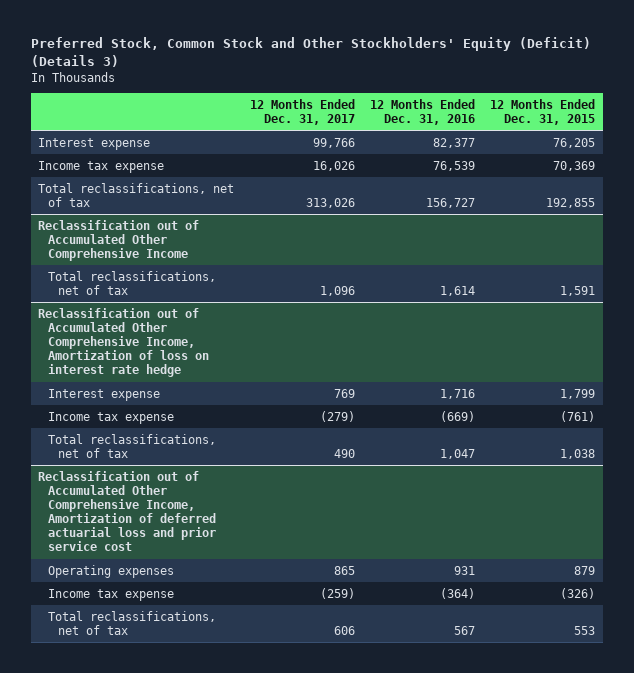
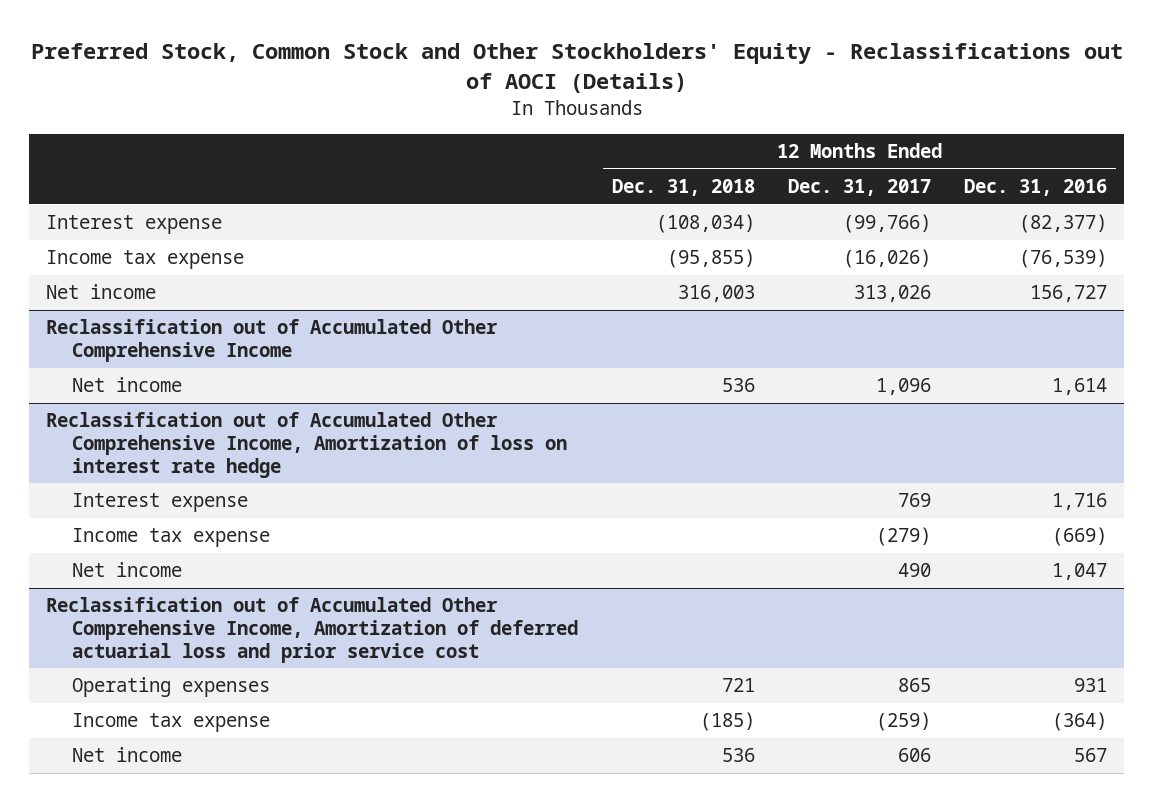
[30,37,591,68] Preferred Stock, Common Stock and Other Stockholders' Equity (Deficit) (Details 3) -> [30,42,1123,93] Preferred Stock, Common Stock and Other Stockholders' Equity - Reclassifications out of AOCI (Details)
[490,98,596,125] 12 Months Ended Dec. 31, 2015 -> none
none -> [611,179,755,197] Dec. 31, 2018
[312,137,355,148] 99,766 -> [843,214,932,234] (99,766)
[432,137,475,148] 82,377 -> [1019,214,1108,234] (82,377)
[312,160,355,171] 16,026 -> [843,249,932,269] (16,026)
[432,160,475,171] 76,539 -> [1019,249,1108,269] (76,539)
[38,182,235,207] Total reclassifications, net of tax -> [45,284,156,300] Net income
[48,270,217,295] Total reclassifications, net of tax -> [72,377,183,393] Net income
[48,433,217,458] Total reclassifications, net of tax -> [72,562,183,578] Net income
[48,610,217,635] Total reclassifications, net of tax -> [72,747,183,763] Net income

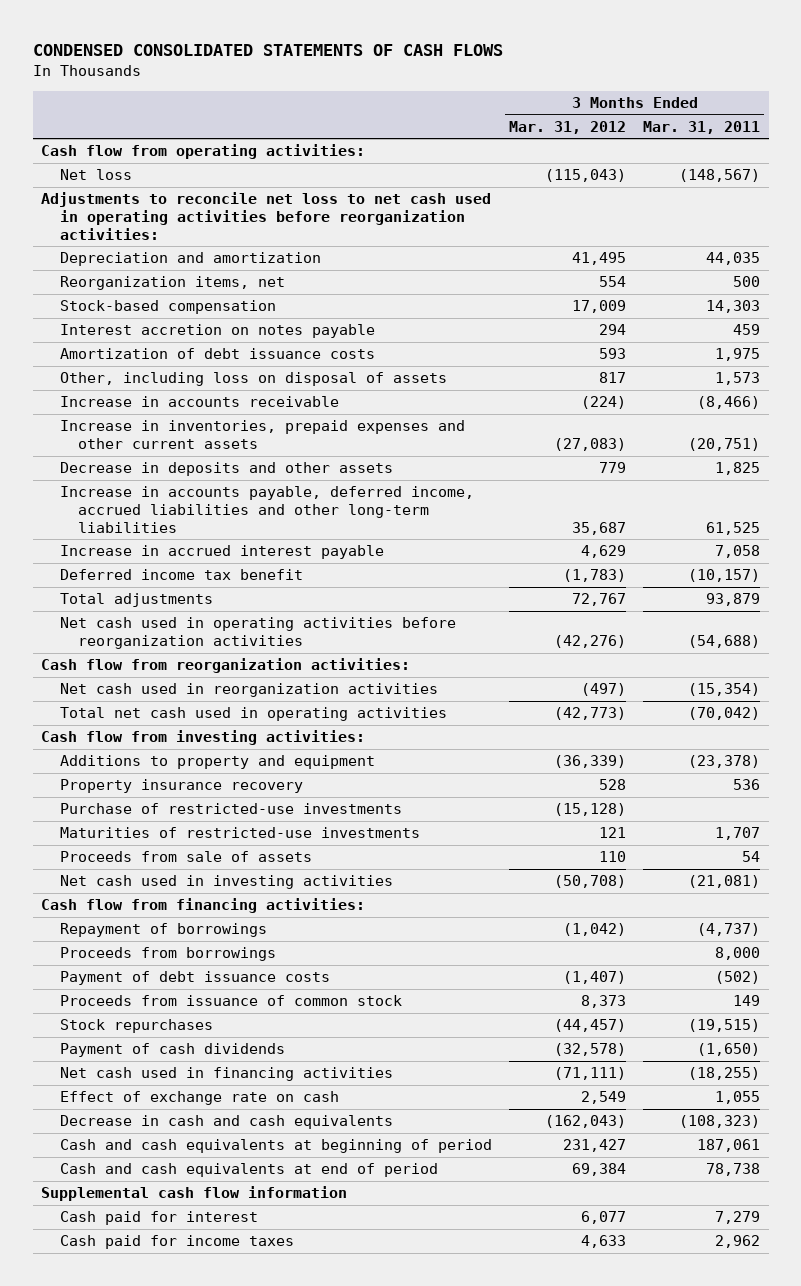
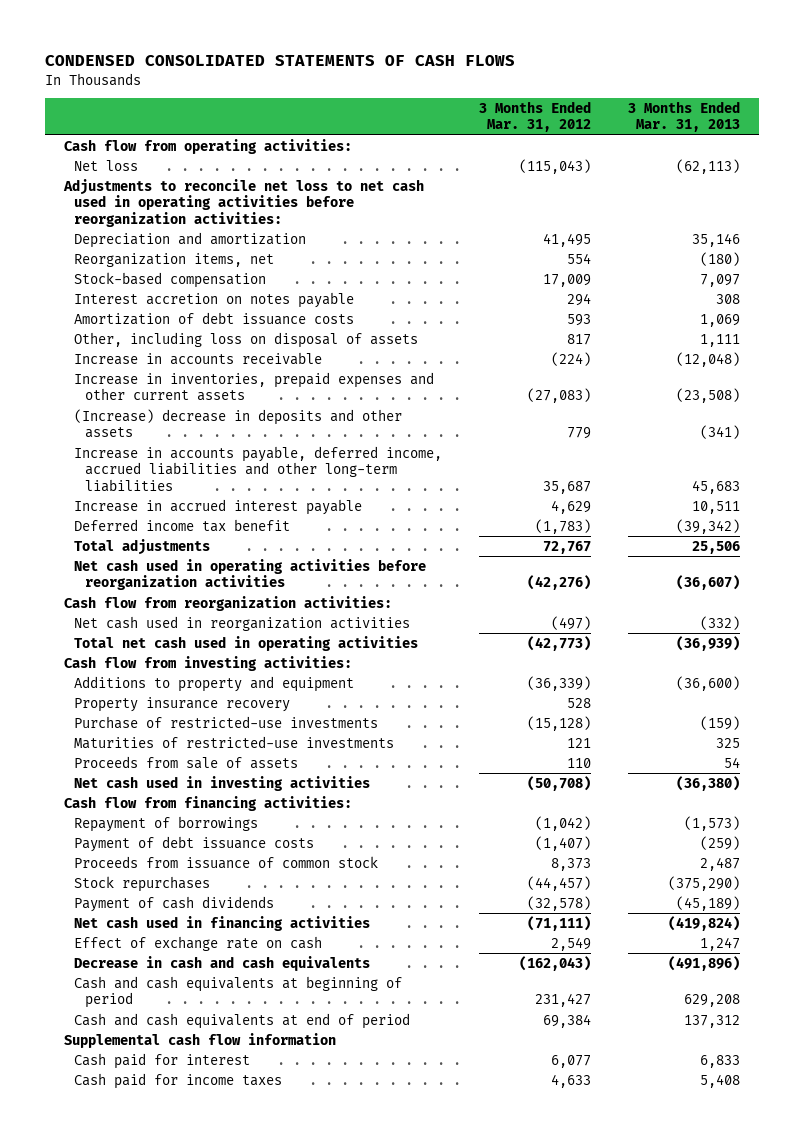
[643,120,761,134] Mar. 31, 2011 -> none
none -> [628,101,741,133] 3 Months Ended Mar. 31, 2013
[59,462,393,477] Decrease in deposits and other assets -> [74,408,403,439] (Increase) decrease in deposits and other assets
[59,947,276,962] Proceeds from borrowings -> none

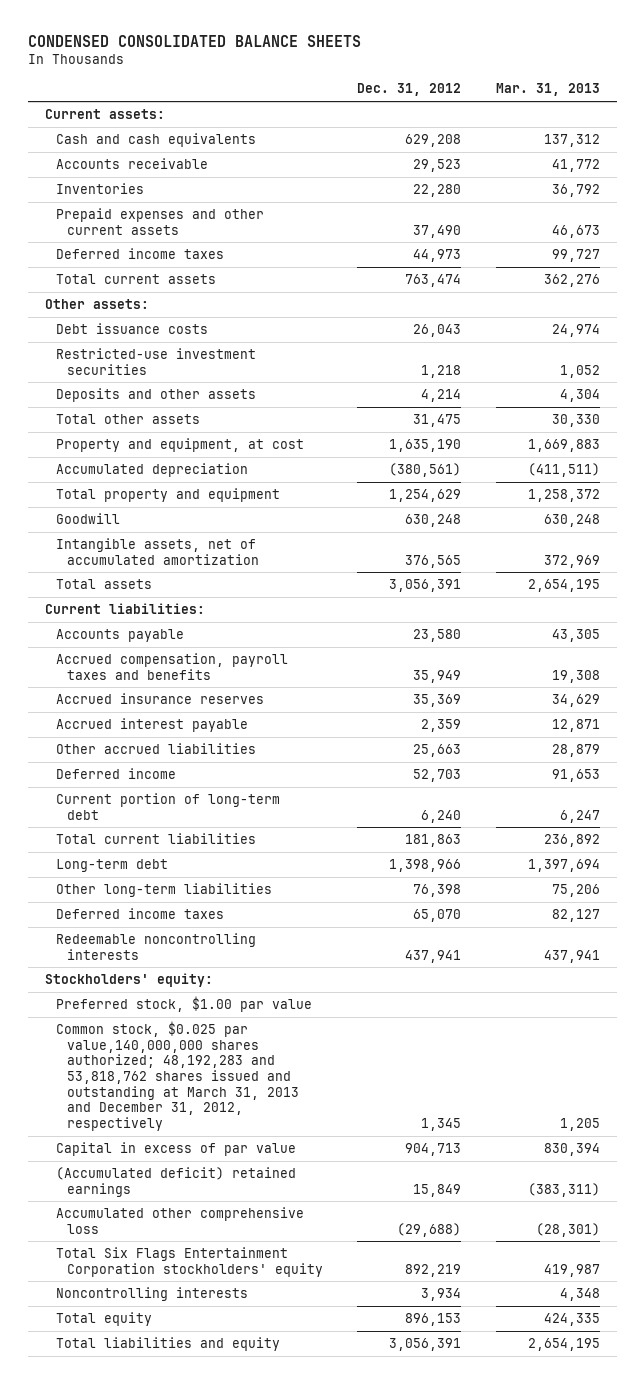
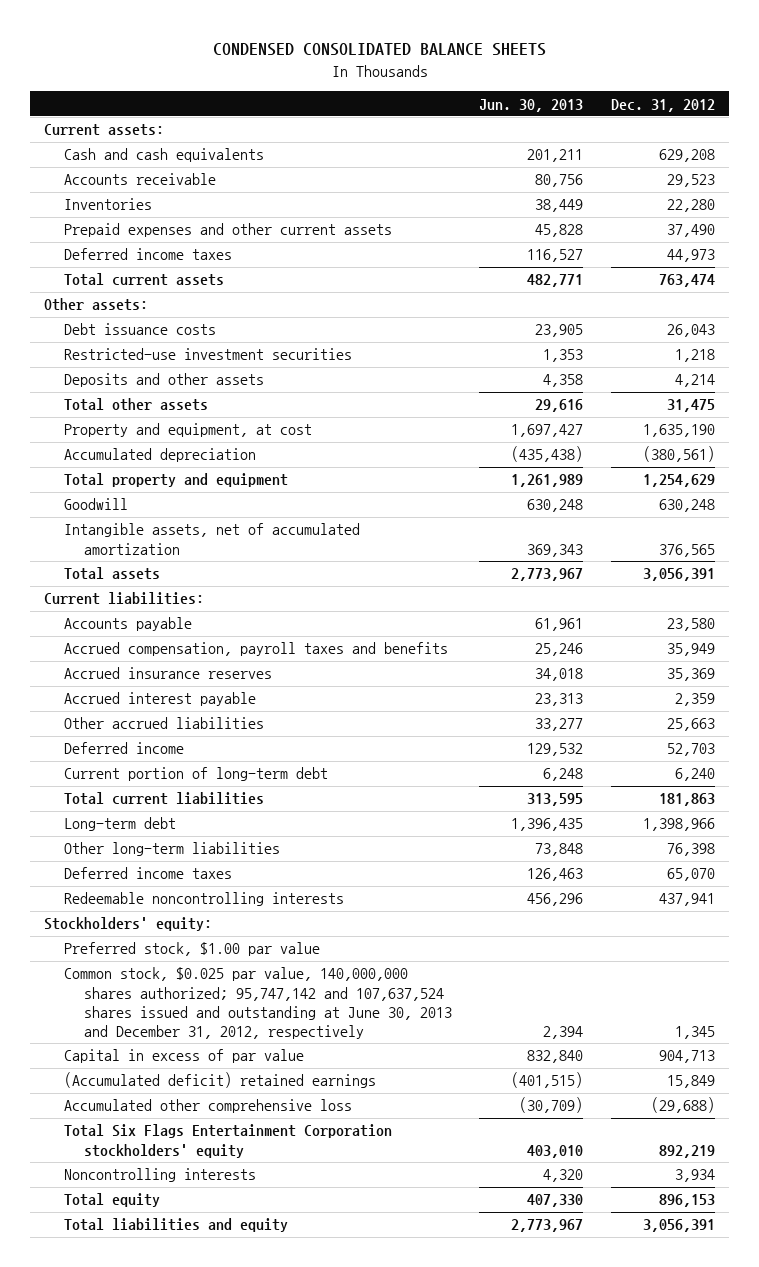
[495,83,600,97] Mar. 31, 2013 -> none
none -> [479,98,584,112] Jun. 30, 2013
[55,1020,299,1132] Common stock, $0.025 par value,140,000,000 shares authorized; 48,192,283 and 53,818,762 shares issued and outstanding at March 31, 2013 and December 31, 2012, respectively -> [63,967,452,1040] Common stock, $0.025 par value, 140,000,000 shares authorized; 95,747,142 and 107,637,524 shares issued and outstanding at June 30, 2013 and December 31, 2012, respectively

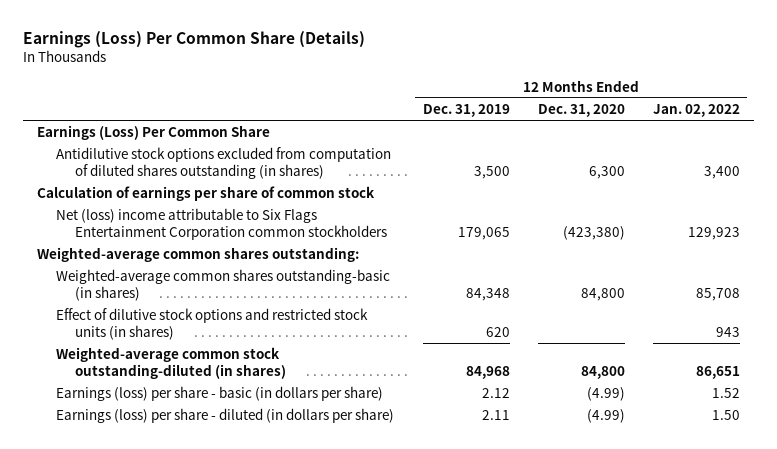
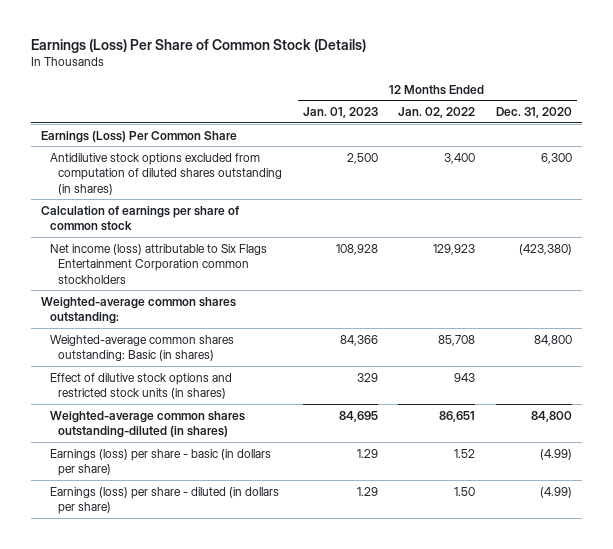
[22,30,365,48] Earnings (Loss) Per Common Share (Details) -> [30,38,366,53] Earnings (Loss) Per Share of Common Stock (Details)
[422,103,510,117] Dec. 31, 2019 -> none
none -> [302,107,378,119] Jan. 01, 2023
[56,208,388,240] Net (loss) income attributable to Six Flags Entertainment Corporation common stockholders -> [49,243,267,284] Net income (loss) attributable to Six Flags Entertainment Corporation common stockholders
[56,269,391,301] Weighted-average common shares outstanding-basic (in shares) -> [49,334,234,362] Weighted-average common shares outstanding: Basic (in shares)
[56,347,287,379] Weighted-average common stock outstanding-diluted (in shares) -> [49,410,245,439] Weighted-average common shares outstanding-diluted (in shares)

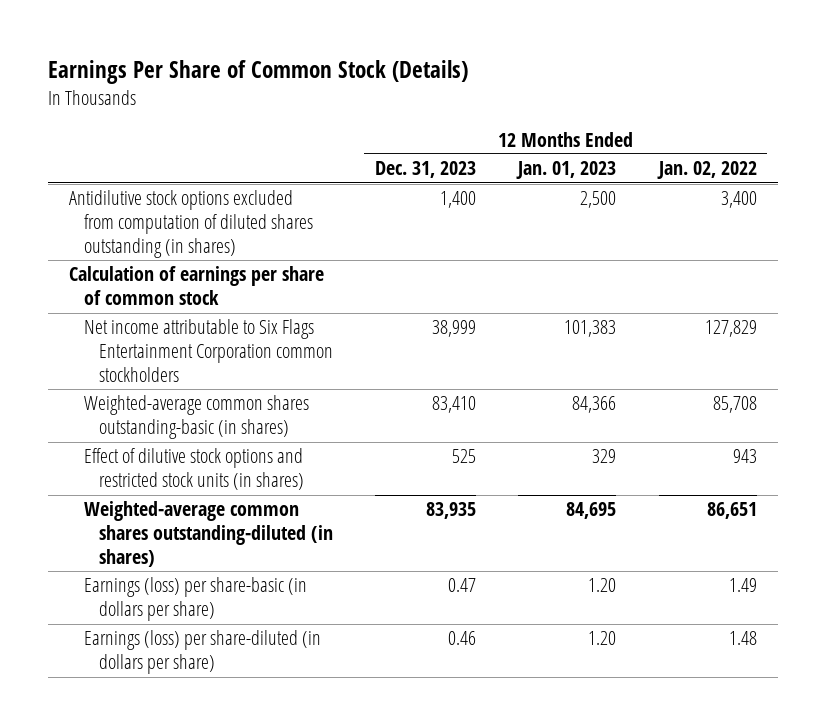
[30,38,366,53] Earnings (Loss) Per Share of Common Stock (Details) -> [47,60,468,85] Earnings Per Share of Common Stock (Details)
[495,107,572,119] Dec. 31, 2020 -> none
none -> [375,161,477,179] Dec. 31, 2023
[41,130,238,143] Earnings (Loss) Per Common Share -> none
[41,296,237,325] Weighted-average common shares outstanding: -> none
[49,243,267,284] Net income (loss) attributable to Six Flags Entertainment Corporation common stockholders -> [83,319,333,383] Net income attributable to Six Flags Entertainment Corporation common stockholders
[335,243,378,255] 108,928 -> [564,320,617,338] 101,383
[433,243,476,255] 129,923 -> [704,320,757,338] 127,829
[49,334,234,362] Weighted-average common shares outstanding: Basic (in shares) -> [83,395,309,440] Weighted-average common shares outstanding-basic (in shares)
[49,448,271,477] Earnings (loss) per share - basic (in dollars per share) -> [83,577,307,622] Earnings (loss) per share-basic (in dollars per share)
[356,448,378,458] 1.29 -> [588,578,617,593] 1.20
[454,448,476,458] 1.52 -> [728,578,757,593] 1.49
[49,486,279,515] Earnings (loss) per share - diluted (in dollars per share) -> [83,630,321,675] Earnings (loss) per share-diluted (in dollars per share)
[356,486,378,496] 1.29 -> [588,631,617,646] 1.20
[454,486,476,496] 1.50 -> [728,631,757,646] 1.48

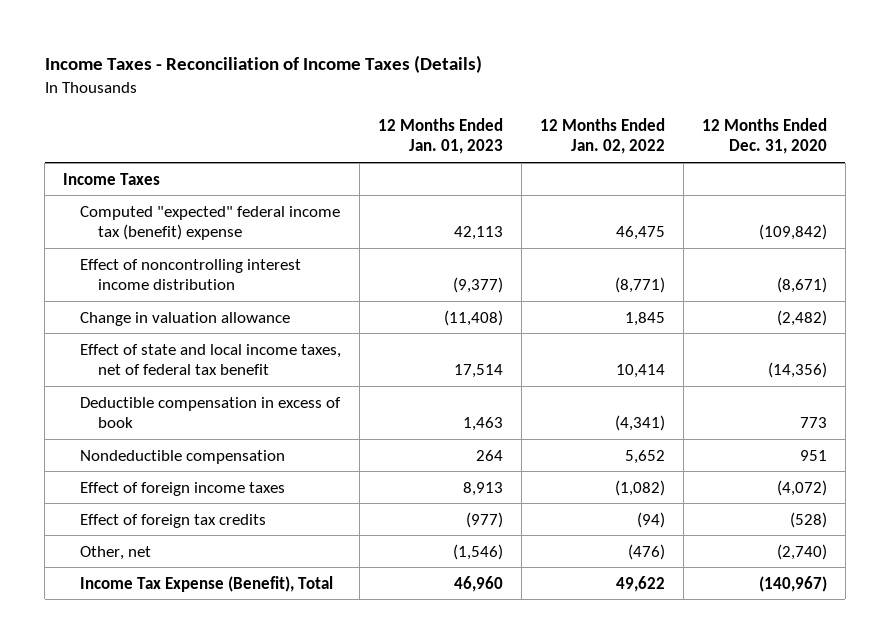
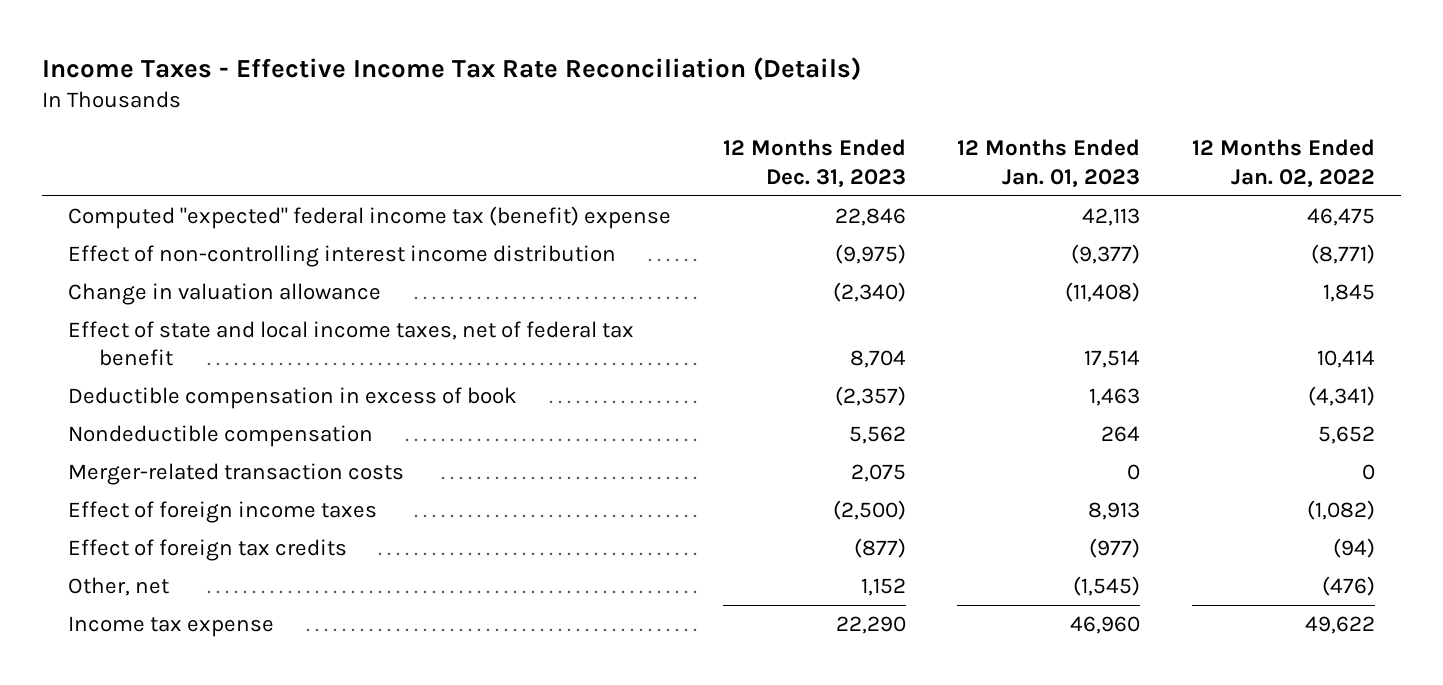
[44,55,482,74] Income Taxes - Reconciliation of Income Taxes (Details) -> [41,56,861,81] Income Taxes - Effective Income Tax Rate Reconciliation (Details)
[701,118,827,155] 12 Months Ended Dec. 31, 2020 -> none
none -> [722,139,906,188] 12 Months Ended Dec. 31, 2023
[62,172,160,185] Income Taxes -> none
[80,258,302,290] Effect of noncontrolling interest income distribution -> [67,244,616,267] Effect of non-controlling interest income distribution
none -> [67,462,404,485] Merger-related transaction costs
[453,543,504,560] (1,546) -> [1073,575,1141,596] (1,545)
[80,575,334,592] Income Tax Expense (Benefit), Total -> [67,615,274,637] Income tax expense

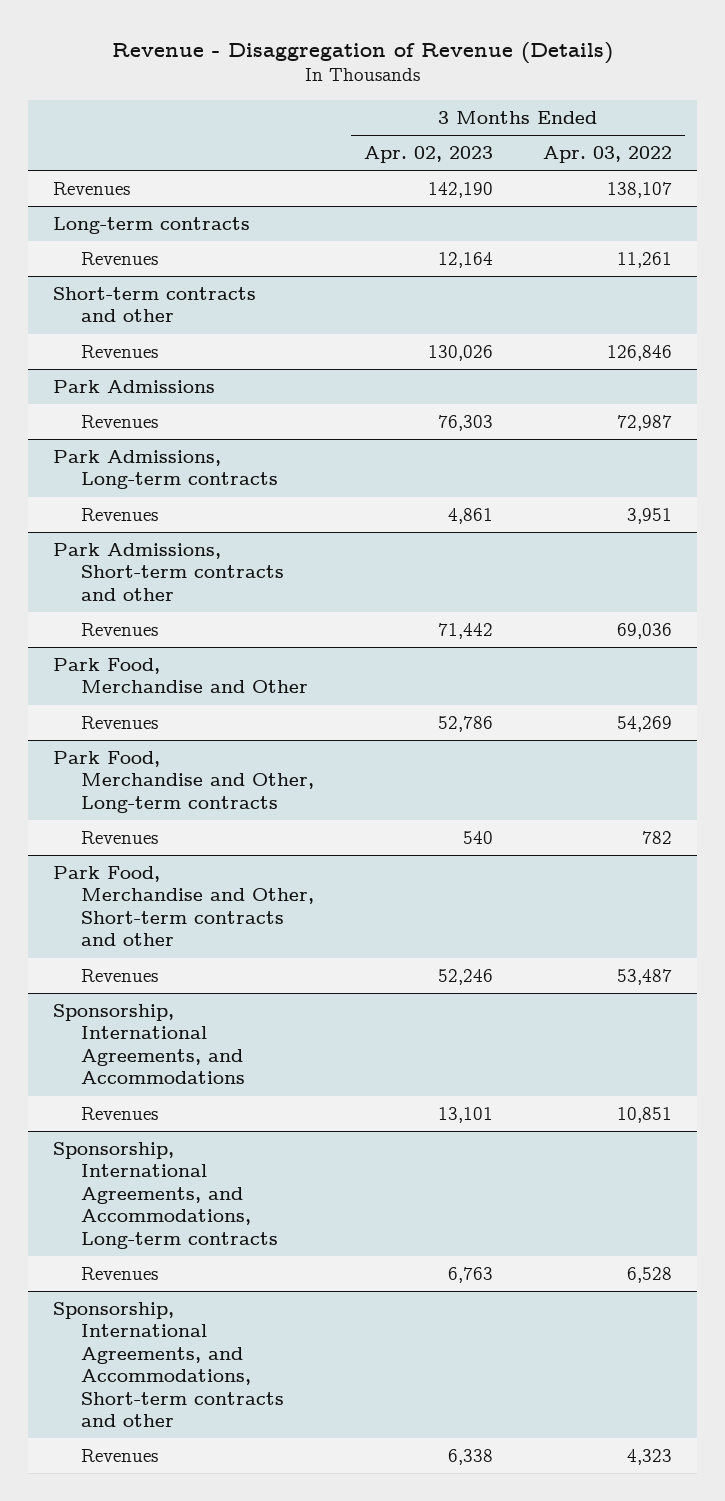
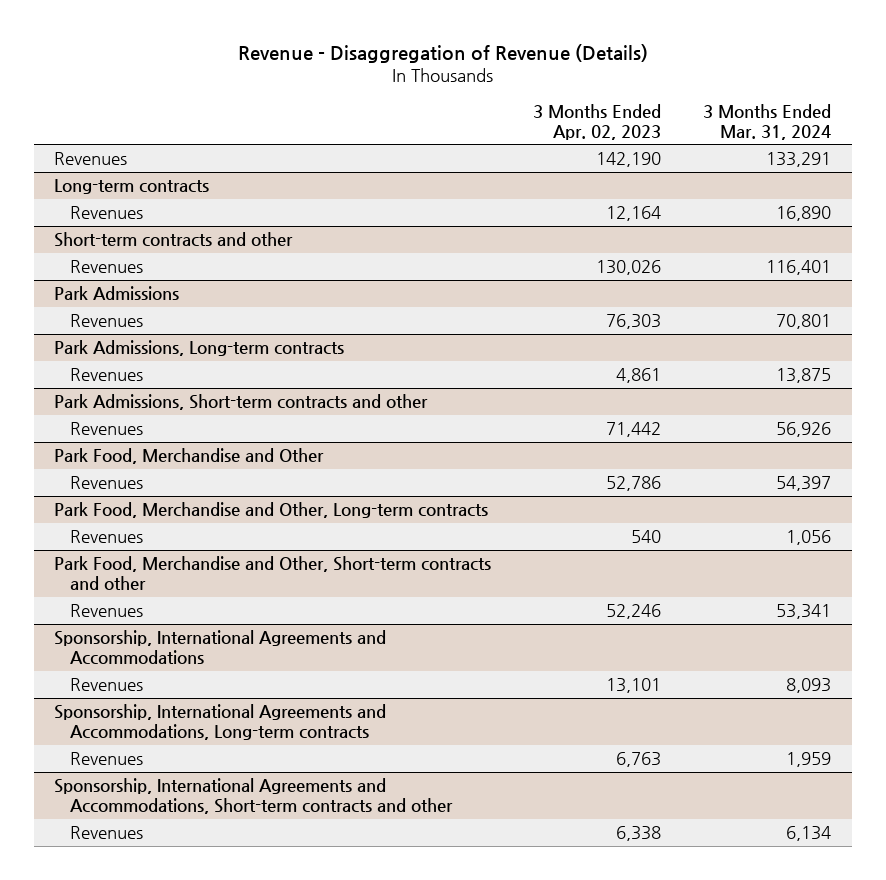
[543,146,673,164] Apr. 03, 2022 -> none
none -> [703,103,832,140] 3 Months Ended Mar. 31, 2024
[53,1003,245,1085] Sponsorship, International Agreements, and Accommodations -> [54,630,387,665] Sponsorship, International Agreements and Accommodations
[53,1141,278,1249] Sponsorship, International Agreements, and Accommodations, Long-term contracts -> [54,704,387,740] Sponsorship, International Agreements and Accommodations, Long-term contracts
[53,1301,284,1428] Sponsorship, International Agreements, and Accommodations, Short-term contracts and other -> [54,778,453,814] Sponsorship, International Agreements and Accommodations, Short-term contracts and other

